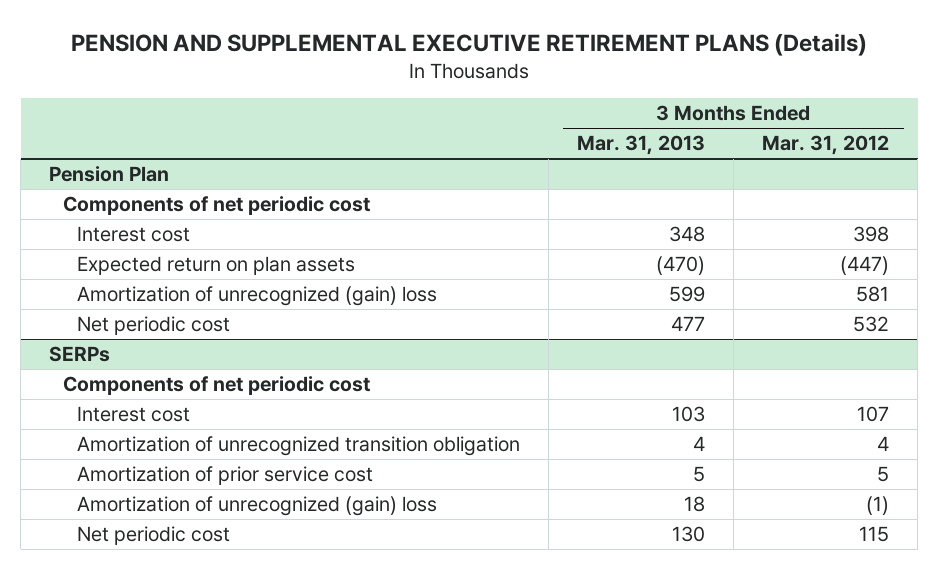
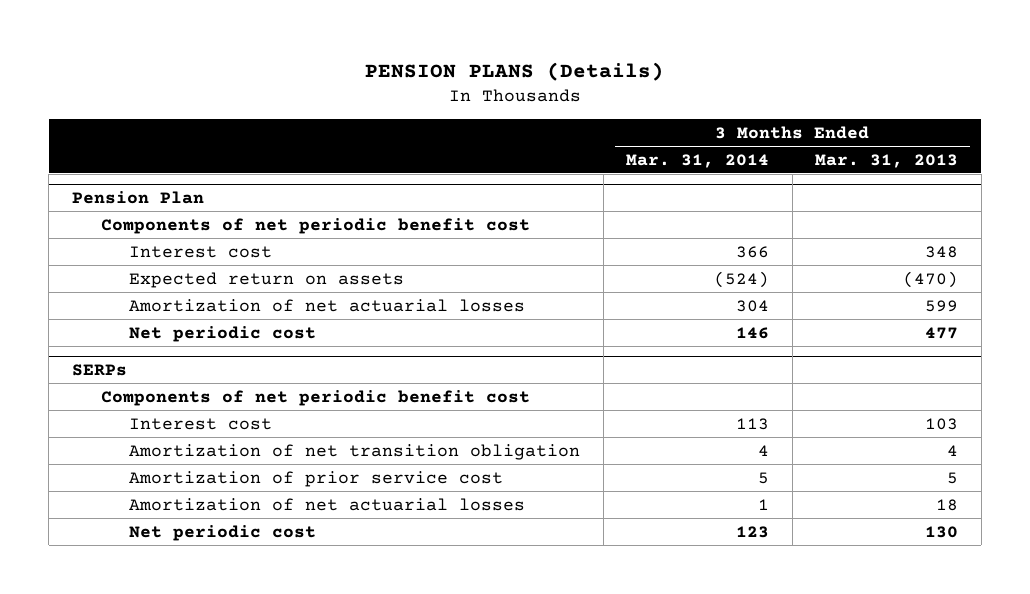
[71,33,868,57] PENSION AND SUPPLEMENTAL EXECUTIVE RETIREMENT PLANS (Details) -> [365,61,665,81] PENSION PLANS (Details)
[762,135,890,156] Mar. 31, 2012 -> none
none -> [626,153,770,168] Mar. 31, 2014
[63,196,371,216] Components of net periodic cost -> [100,217,530,234] Components of net periodic benefit cost
[77,256,356,276] Expected return on plan assets -> [129,271,405,288] Expected return on assets
[77,286,438,307] Amortization of unrecognized (gain) loss -> [129,298,526,312] Amortization of net actuarial losses
[63,376,371,396] Components of net periodic cost -> [100,389,530,406] Components of net periodic benefit cost
[77,436,521,457] Amortization of unrecognized transition obligation -> [129,443,581,460] Amortization of net transition obligation
[77,496,438,517] Amortization of unrecognized (gain) loss -> none
none -> [129,497,526,511] Amortization of net actuarial losses

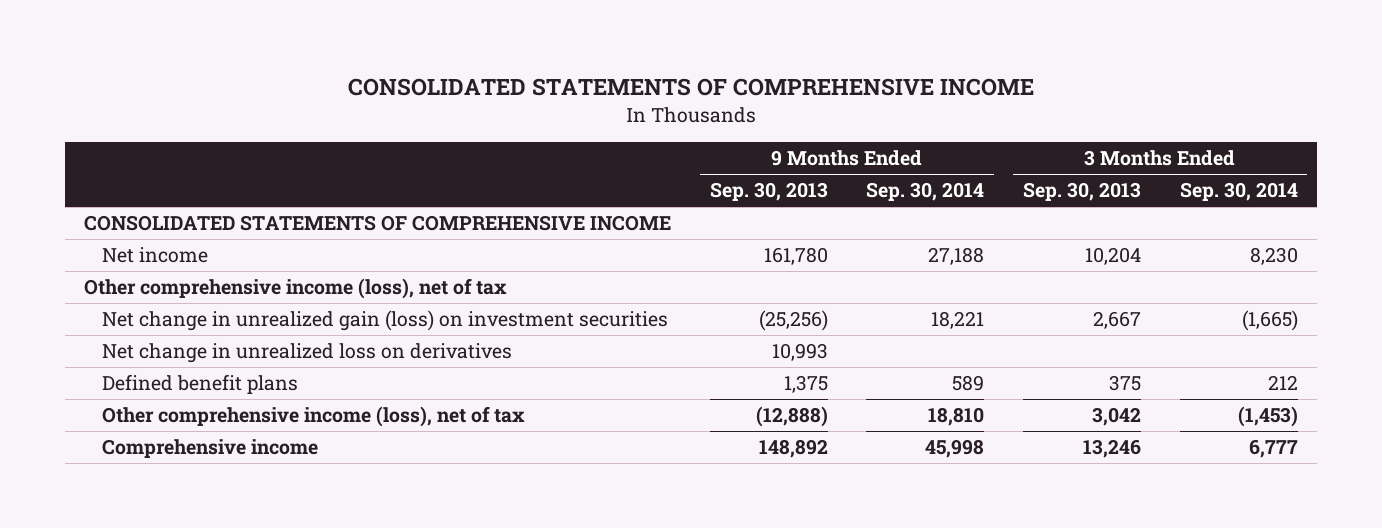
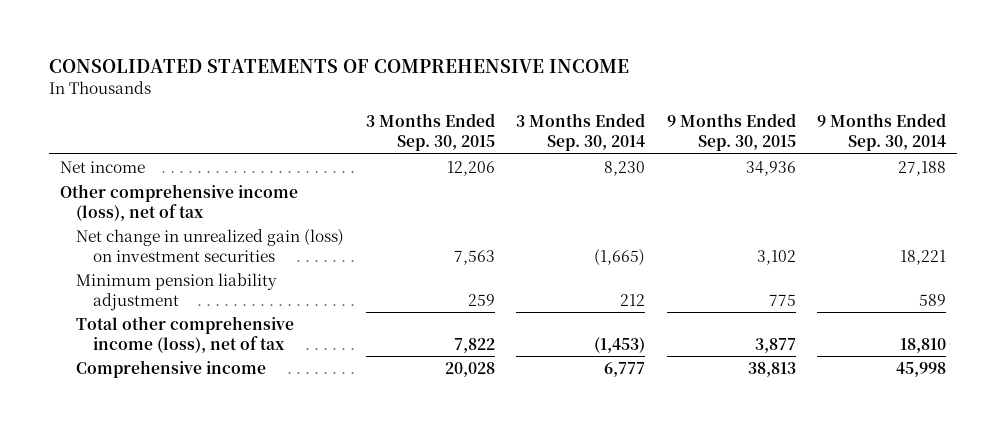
[709,182,828,202] Sep. 30, 2013 -> none
[1023,182,1142,202] Sep. 30, 2013 -> none
none -> [365,113,495,151] 3 Months Ended Sep. 30, 2015
none -> [666,113,796,151] 9 Months Ended Sep. 30, 2015
[84,215,672,232] CONSOLIDATED STATEMENTS OF COMPREHENSIVE INCOME -> none
[101,343,512,364] Net change in unrealized loss on derivatives -> none
[101,374,298,395] Defined benefit plans -> [76,272,278,311] Minimum pension liability adjustment
[101,406,525,428] Other comprehensive income (loss), net of tax -> [76,315,295,353] Total other comprehensive income (loss), net of tax

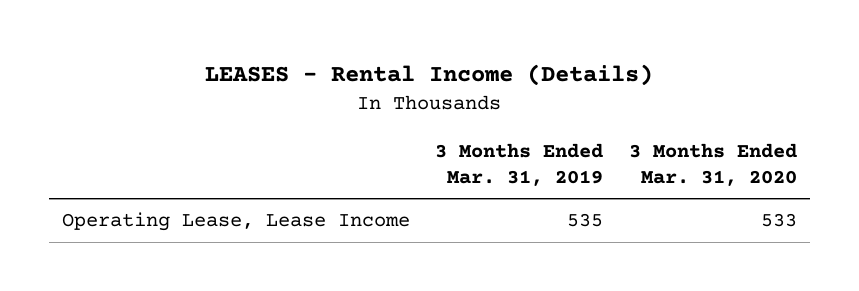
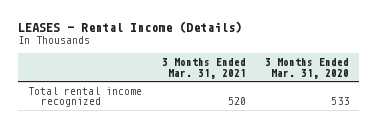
[435,143,604,187] 3 Months Ended Mar. 31, 2019 -> none
none -> [161,58,246,79] 3 Months Ended Mar. 31, 2021
[61,212,410,232] Operating Lease, Lease Income -> [27,86,142,108] Total rental income recognized

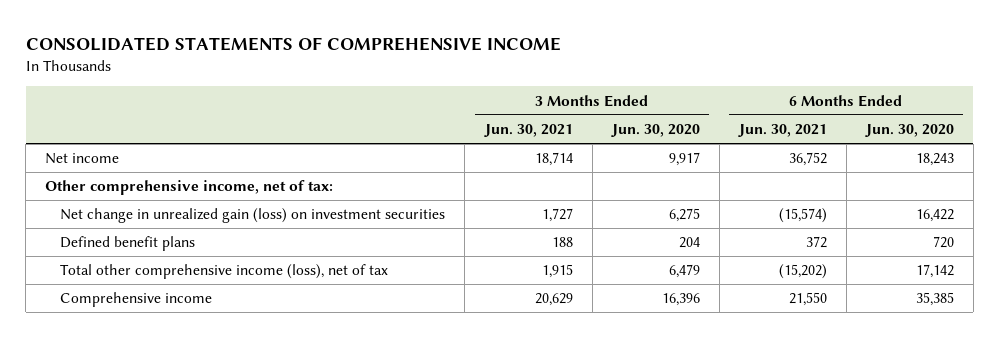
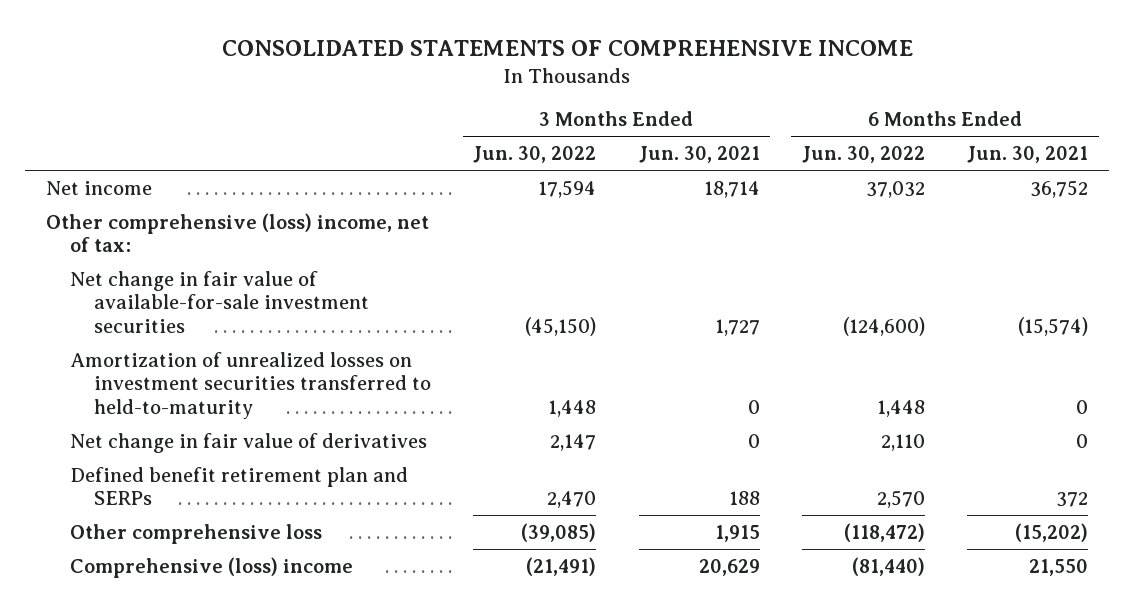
[610,123,700,137] Jun. 30, 2020 -> none
[864,123,954,137] Jun. 30, 2020 -> none
none -> [473,146,597,164] Jun. 30, 2022
none -> [801,146,925,164] Jun. 30, 2022
[45,180,334,196] Other comprehensive income, net of tax: -> [46,212,430,253] Other comprehensive (loss) income, net of tax:
[60,208,446,224] Net change in unrealized gain (loss) on investment securities -> [70,270,370,333] Net change in fair value of available-for-sale investment securities
none -> [70,351,432,419] Amortization of unrealized losses on investment securities transferred to held-to-maturity
none -> [70,432,428,453] Net change in fair value of derivatives
[60,236,196,252] Defined benefit plans -> [70,466,409,506] Defined benefit retirement plan and SERPs
[60,264,389,280] Total other comprehensive income (loss), net of tax -> [70,523,323,544] Other comprehensive loss
[60,292,213,308] Comprehensive income -> [70,556,354,578] Comprehensive (loss) income

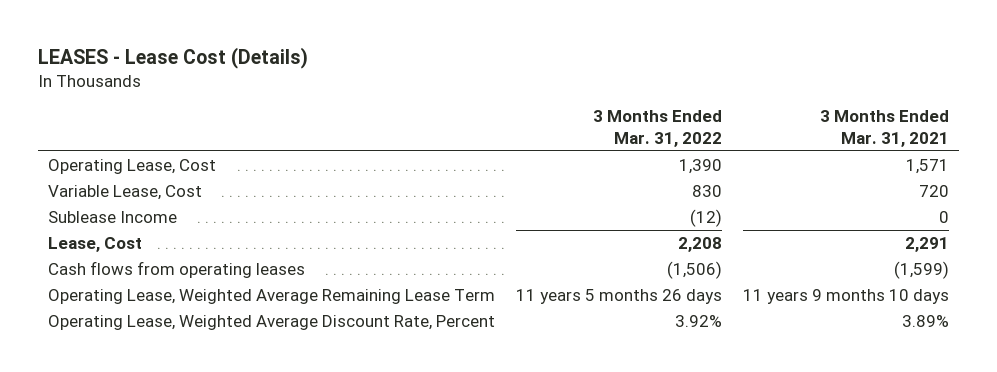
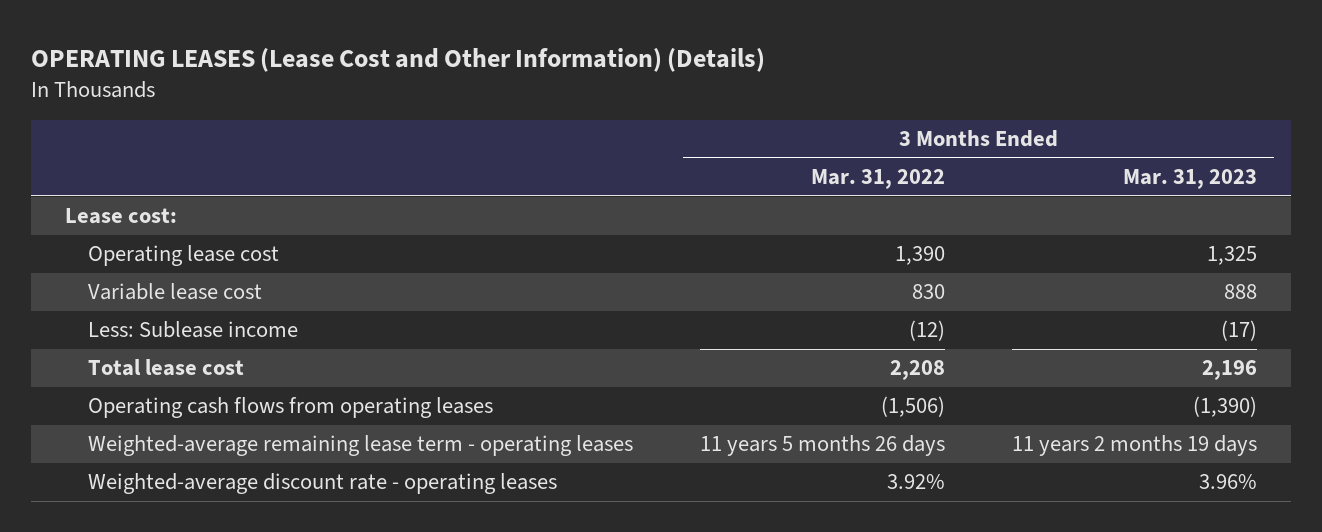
[37,46,308,69] LEASES - Lease Cost (Details) -> [31,47,766,72] OPERATING LEASES (Lease Cost and Other Information) (Details)
[819,110,949,147] 3 Months Ended Mar. 31, 2021 -> none
none -> [1123,169,1258,190] Mar. 31, 2023
none -> [65,208,178,225] Lease cost:
[47,158,216,174] Operating Lease, Cost -> [87,245,279,267] Operating lease cost
[47,184,202,200] Variable Lease, Cost -> [87,283,262,301] Variable lease cost
[47,210,177,223] Sublease Income -> [87,321,298,339] Less: Sublease income
[47,236,142,252] Lease, Cost -> [87,359,244,377] Total lease cost
[47,260,305,278] Cash flows from operating leases -> [87,397,493,419] Operating cash flows from operating leases
[47,288,495,304] Operating Lease, Weighted Average Remaining Lease Term -> [87,435,633,457] Weighted-average remaining lease term - operating leases
[47,314,495,330] Operating Lease, Weighted Average Discount Rate, Percent -> [87,473,557,495] Weighted-average discount rate - operating leases

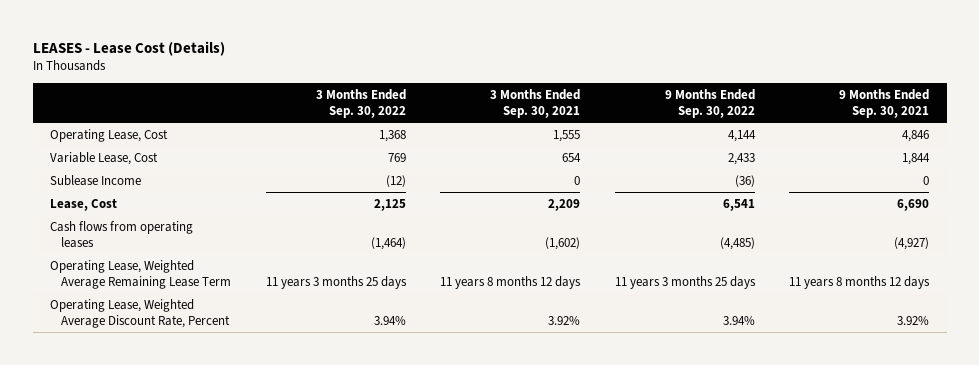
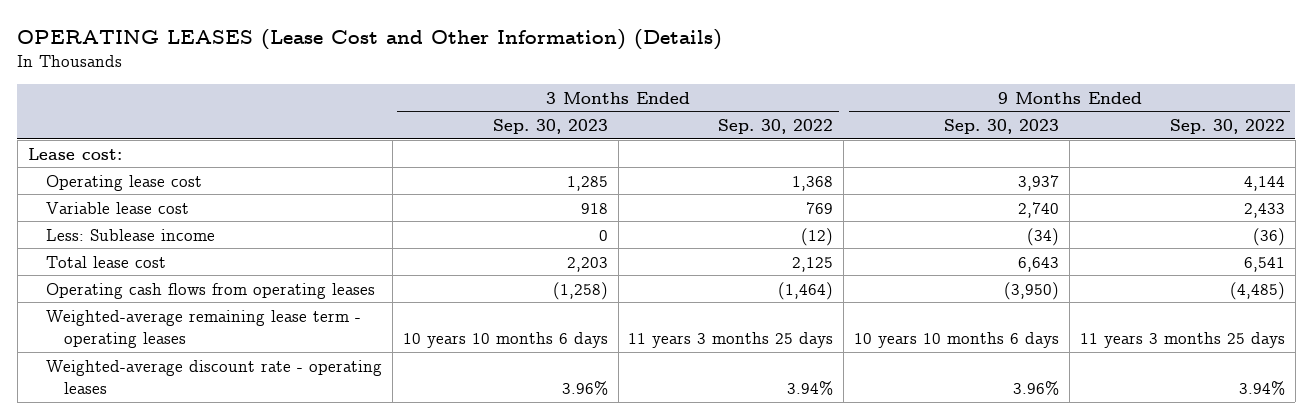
[32,40,225,56] LEASES - Lease Cost (Details) -> [17,28,723,50] OPERATING LEASES (Lease Cost and Other Information) (Details)
[490,89,581,119] 3 Months Ended Sep. 30, 2021 -> none
[839,89,930,119] 9 Months Ended Sep. 30, 2021 -> none
none -> [492,119,608,135] Sep. 30, 2023
none -> [944,119,1060,135] Sep. 30, 2023
none -> [27,147,122,160] Lease cost:
[49,128,168,142] Operating Lease, Cost -> [45,174,202,191] Operating lease cost
[49,151,158,165] Variable Lease, Cost -> [45,201,189,214] Variable lease cost
[49,174,141,186] Sublease Income -> [45,228,215,241] Less: Sublease income
[49,198,117,211] Lease, Cost -> [45,255,166,268] Total lease cost
[49,220,193,248] Cash flows from operating leases -> [45,282,375,299] Operating cash flows from operating leases
[49,259,231,289] Operating Lease, Weighted Average Remaining Lease Term -> [45,309,361,348] Weighted-average remaining lease term - operating leases
[49,298,230,328] Operating Lease, Weighted Average Discount Rate, Percent -> [45,359,382,394] Weighted-average discount rate - operating leases

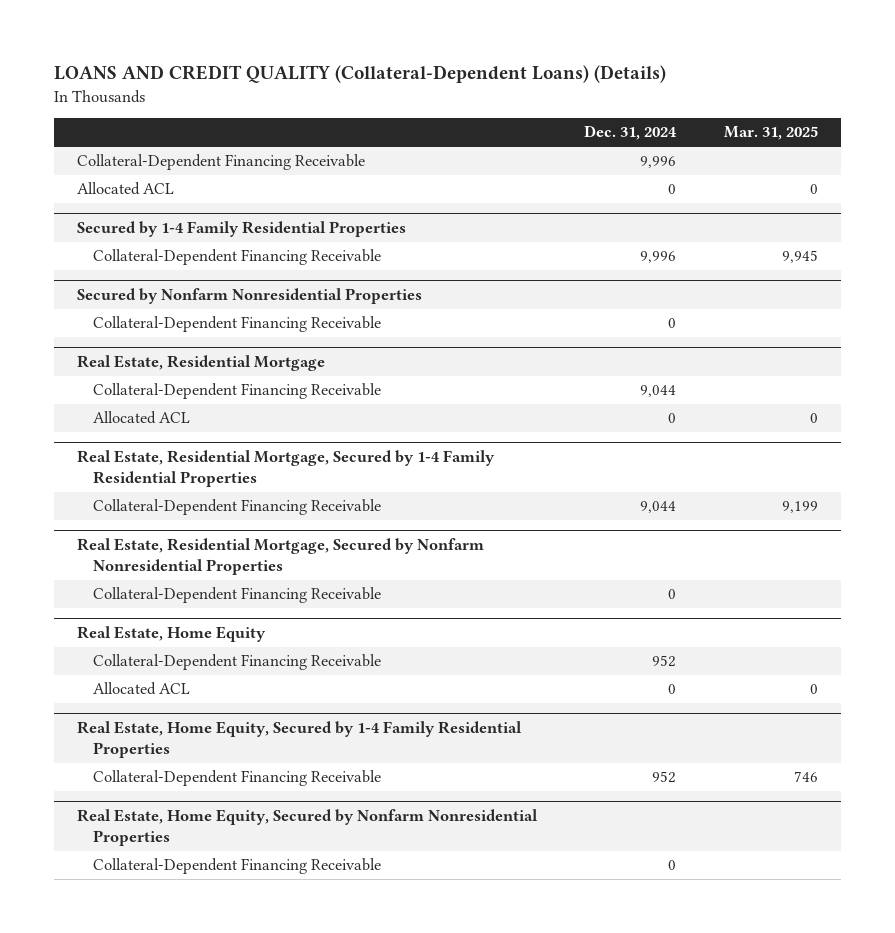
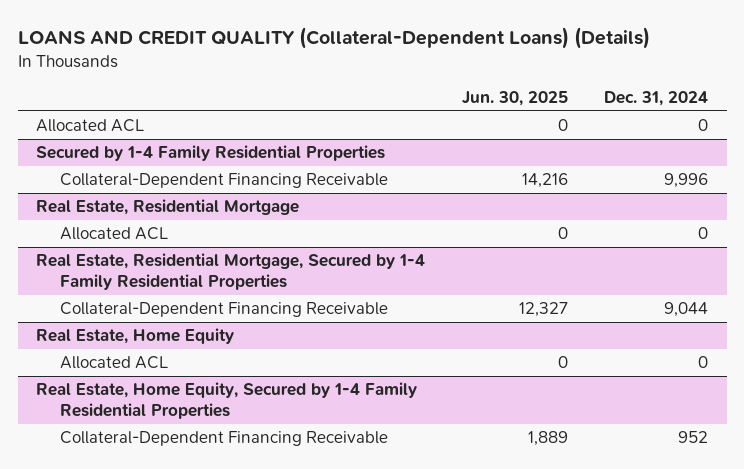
[723,126,818,141] Mar. 31, 2025 -> none
none -> [461,91,568,107] Jun. 30, 2025
[77,154,366,171] Collateral-Dependent Financing Receivable -> none
[77,288,423,305] Secured by Nonfarm Nonresidential Properties -> none
[93,316,382,333] Collateral-Dependent Financing Receivable -> none
[93,383,382,400] Collateral-Dependent Financing Receivable -> none
[77,538,485,576] Real Estate, Residential Mortgage, Secured by Nonfarm Nonresidential Properties -> none
[93,587,382,604] Collateral-Dependent Financing Receivable -> none
[93,654,382,671] Collateral-Dependent Financing Receivable -> none
[77,809,539,847] Real Estate, Home Equity, Secured by Nonfarm Nonresidential Properties -> none
[93,858,382,875] Collateral-Dependent Financing Receivable -> none

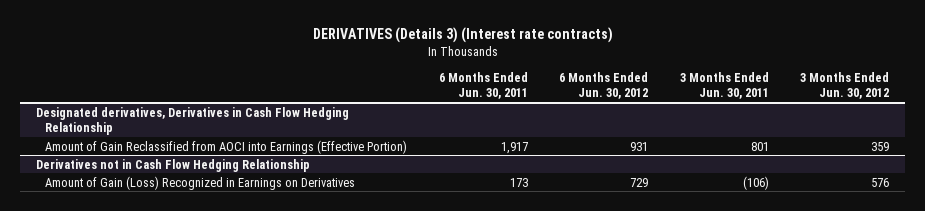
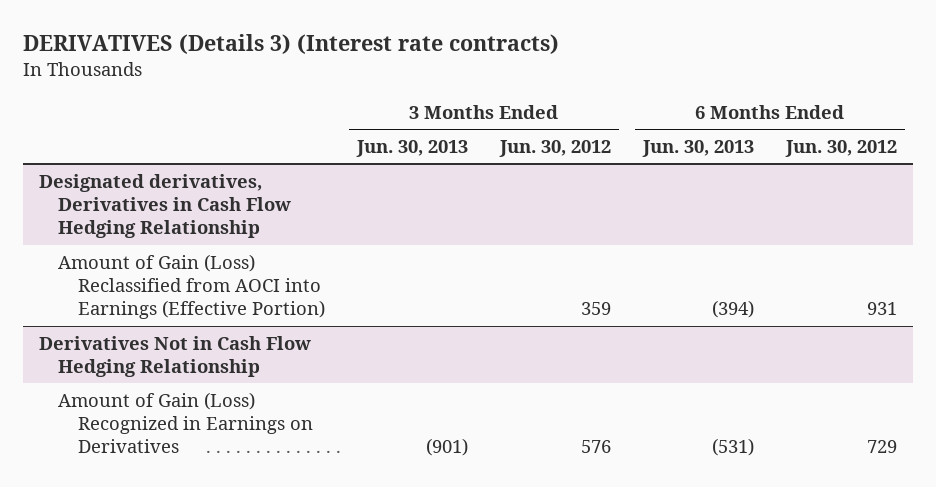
[438,72,528,100] 6 Months Ended Jun. 30, 2011 -> none
[679,72,769,100] 3 Months Ended Jun. 30, 2011 -> none
none -> [355,139,468,157] Jun. 30, 2013
none -> [642,139,755,157] Jun. 30, 2013
[45,139,408,154] Amount of Gain Reclassified from AOCI into Earnings (Effective Portion) -> [58,253,325,320] Amount of Gain (Loss) Reclassified from AOCI into Earnings (Effective Portion)
[35,158,310,172] Derivatives not in Cash Flow Hedging Relationship -> [38,335,311,377] Derivatives Not in Cash Flow Hedging Relationship

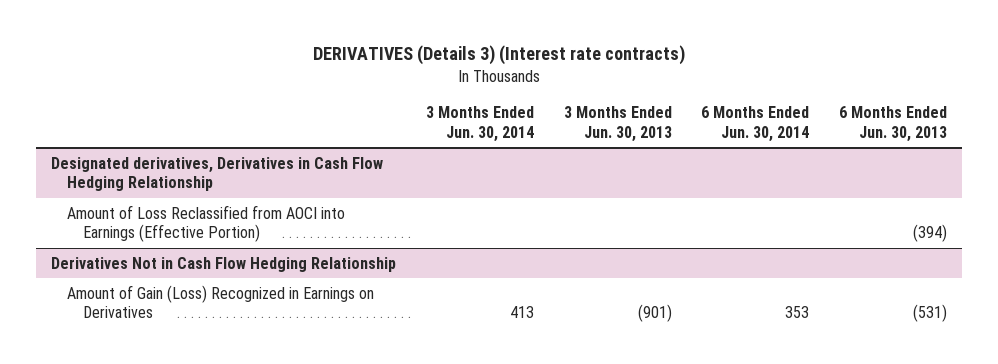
[498,139,611,157] Jun. 30, 2012 -> none
[785,139,898,157] Jun. 30, 2012 -> none
none -> [425,106,534,142] 3 Months Ended Jun. 30, 2014
none -> [701,106,810,142] 6 Months Ended Jun. 30, 2014
[58,253,325,320] Amount of Gain (Loss) Reclassified from AOCI into Earnings (Effective Portion) -> [66,204,345,243] Amount of Loss Reclassified from AOCI into Earnings (Effective Portion)

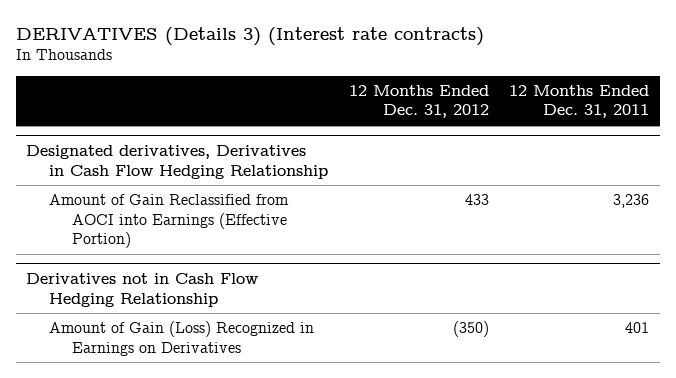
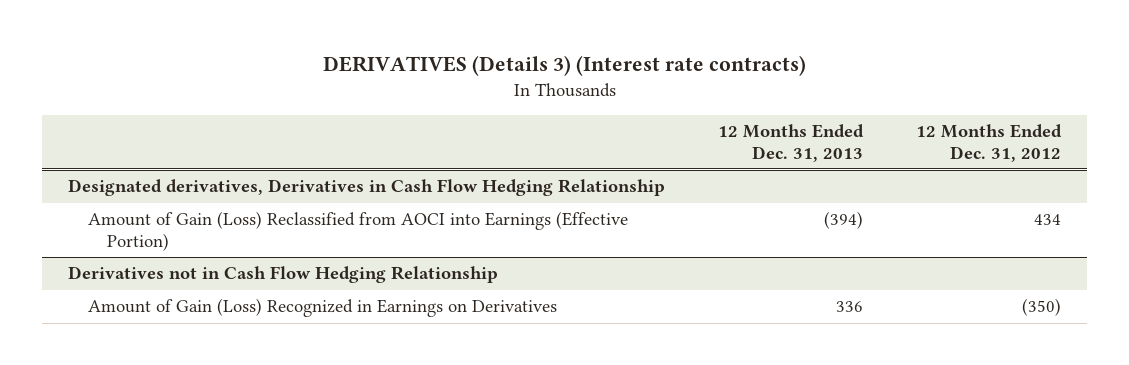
[509,84,650,119] 12 Months Ended Dec. 31, 2011 -> none
none -> [718,123,865,162] 12 Months Ended Dec. 31, 2013
[49,194,290,249] Amount of Gain Reclassified from AOCI into Earnings (Effective Portion) -> [87,211,628,252] Amount of Gain (Loss) Reclassified from AOCI into Earnings (Effective Portion)
[464,194,489,206] 433 -> [1033,214,1061,226] 434

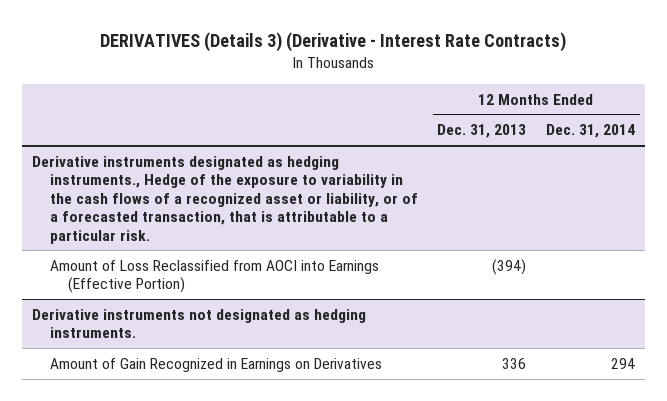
[322,54,806,76] DERIVATIVES (Details 3) (Interest rate contracts) -> [100,31,567,52] DERIVATIVES (Details 3) (Derivative - Interest Rate Contracts)
[915,123,1062,162] 12 Months Ended Dec. 31, 2012 -> none
none -> [545,124,635,139] Dec. 31, 2014
[68,179,666,197] Designated derivatives, Derivatives in Cash Flow Hedging Relationship -> none
[68,266,499,284] Derivatives not in Cash Flow Hedging Relationship -> none
none -> [31,155,418,244] Derivative instruments designated as hedging instruments., Hedge of the exposure to variability in the cash flows of a recognized asset or liability, or of a forecasted transaction, that is attributable to a particular risk.
[87,211,628,252] Amount of Gain (Loss) Reclassified from AOCI into Earnings (Effective Portion) -> [49,259,379,294] Amount of Loss Reclassified from AOCI into Earnings (Effective Portion)
none -> [31,308,366,339] Derivative instruments not designated as hedging instruments.
[87,298,557,318] Amount of Gain (Loss) Recognized in Earnings on Derivatives -> [49,357,382,372] Amount of Gain Recognized in Earnings on Derivatives

